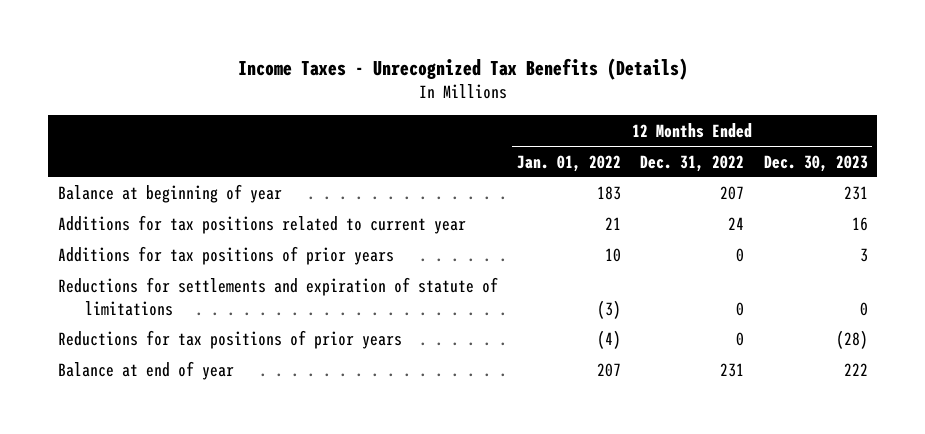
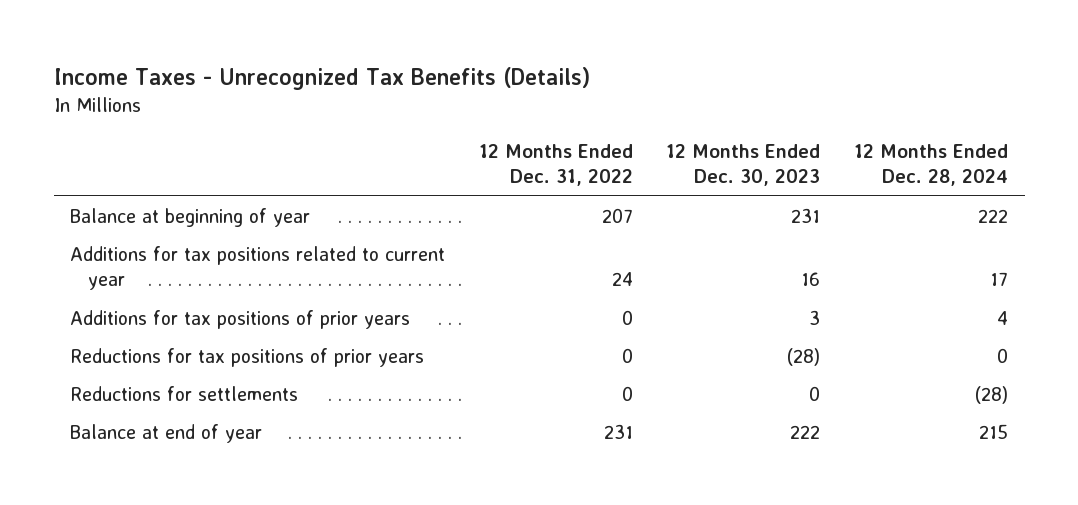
[517,154,622,172] Jan. 01, 2022 -> none
none -> [853,143,1008,187] 12 Months Ended Dec. 28, 2024
[57,277,498,316] Reductions for settlements and expiration of statute of limitations -> none
none -> [70,385,299,401] Reductions for settlements

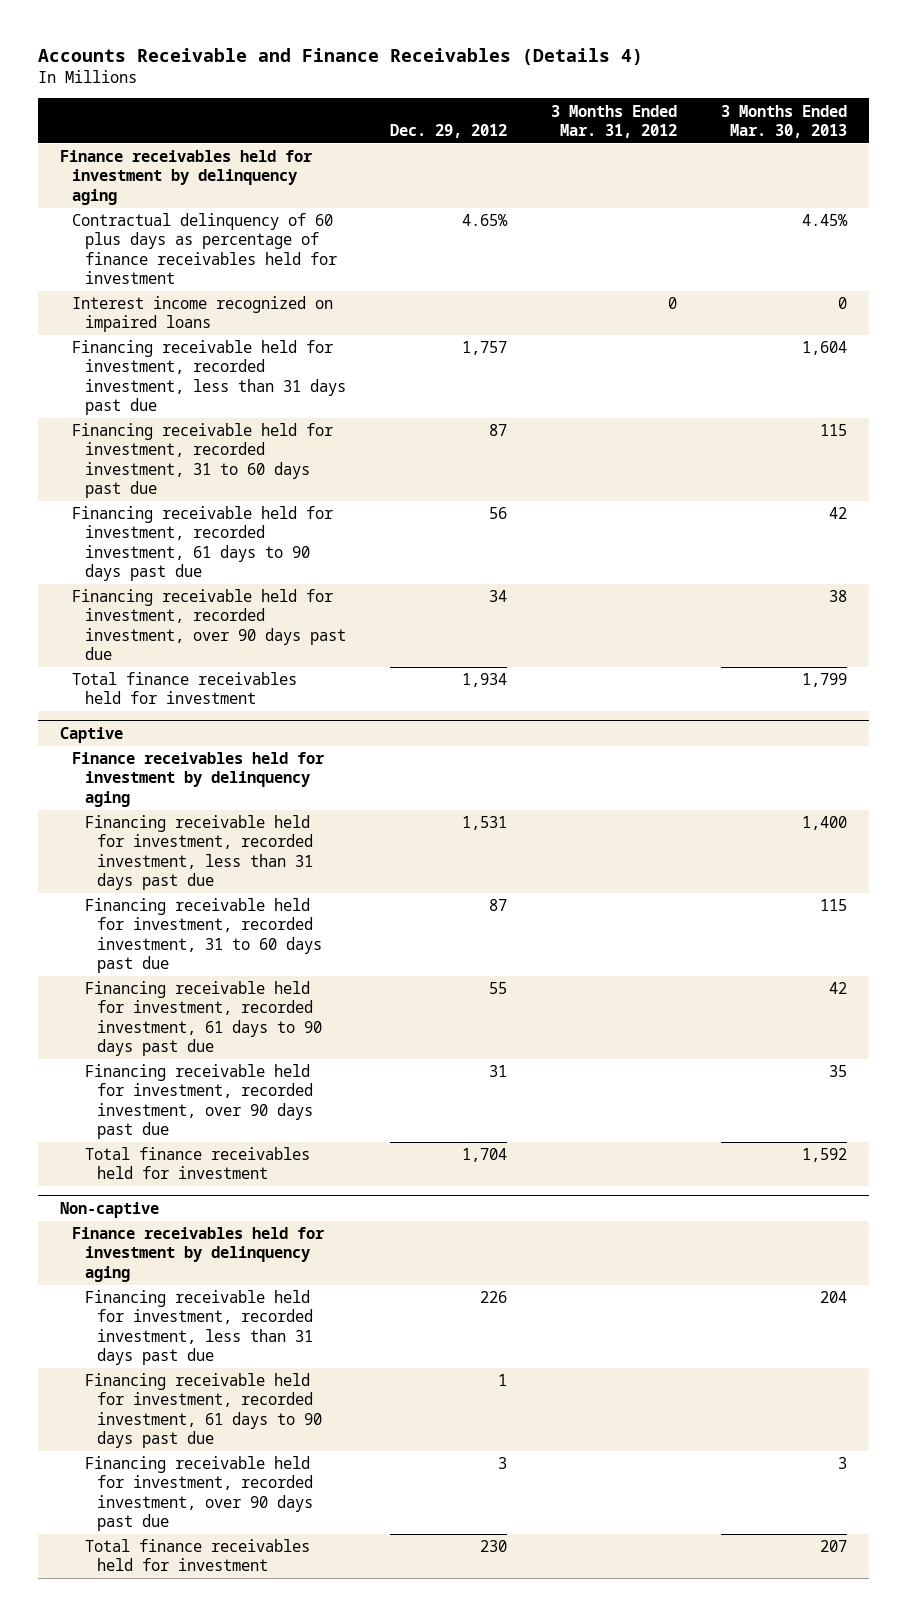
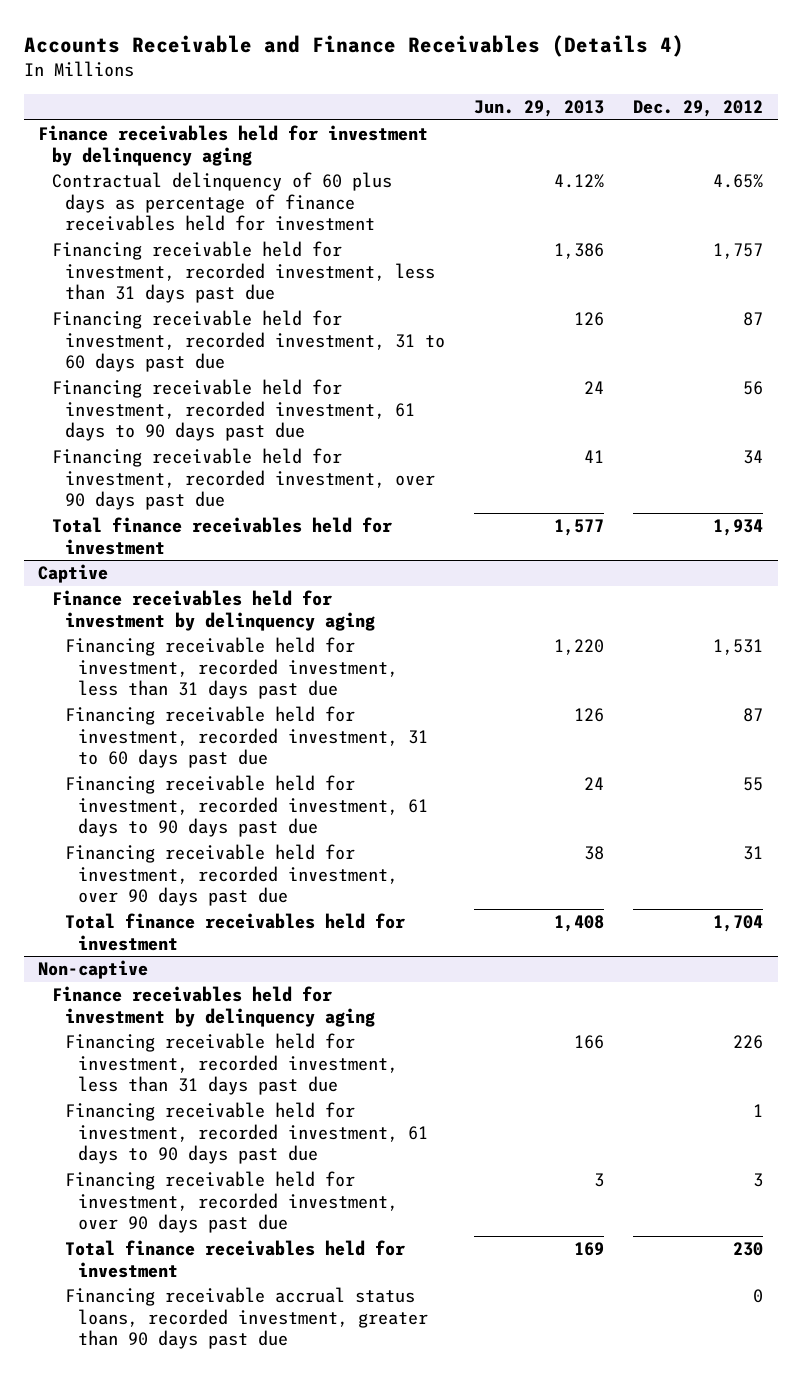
[550,104,677,138] 3 Months Ended Mar. 31, 2012 -> none
[721,104,848,138] 3 Months Ended Mar. 30, 2013 -> none
none -> [473,100,604,118] Jun. 29, 2013
[72,296,334,333] Interest income recognized on impaired loans -> none
none -> [64,1287,429,1350] Financing receivable accrual status loans, recorded investment, greater than 90 days past due

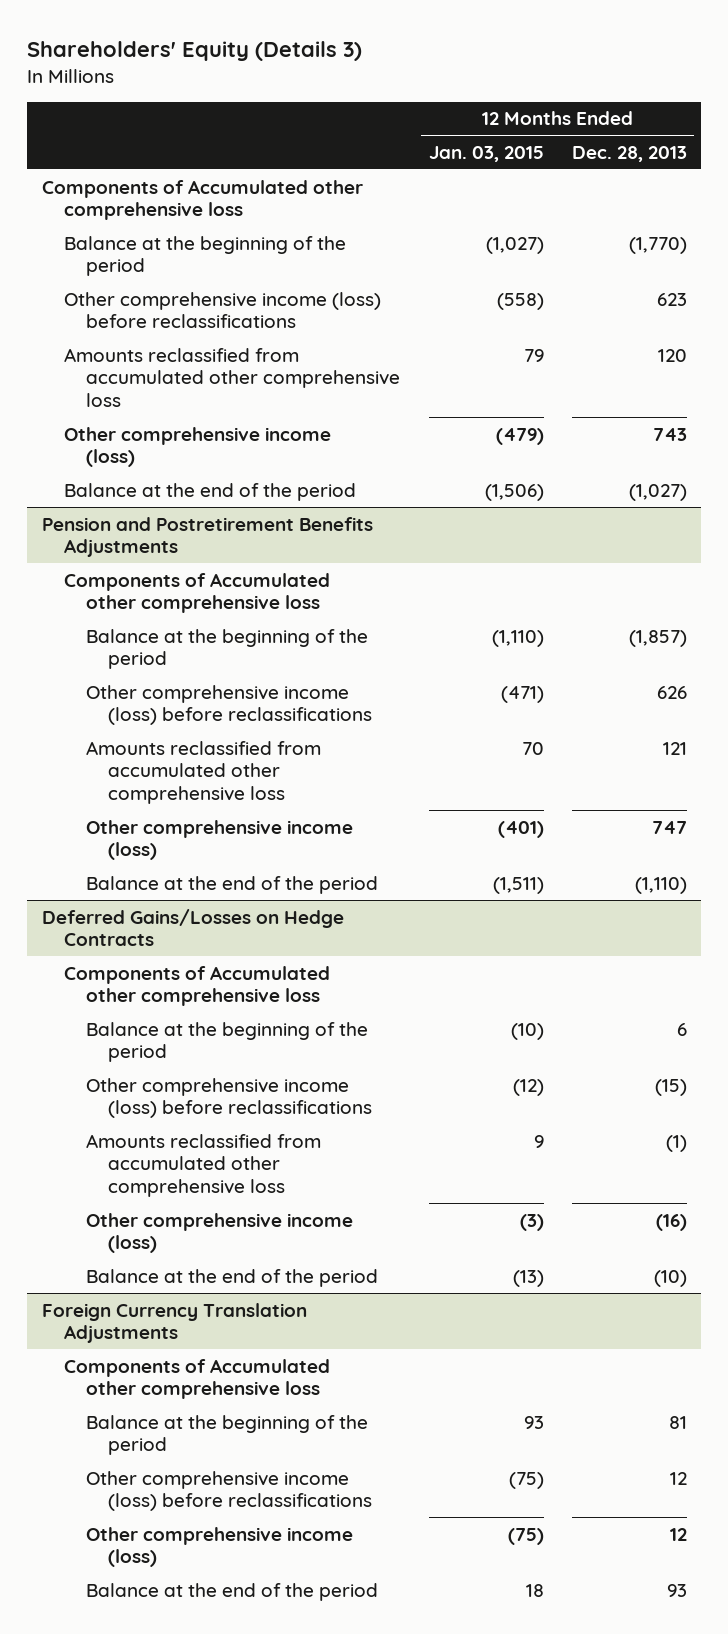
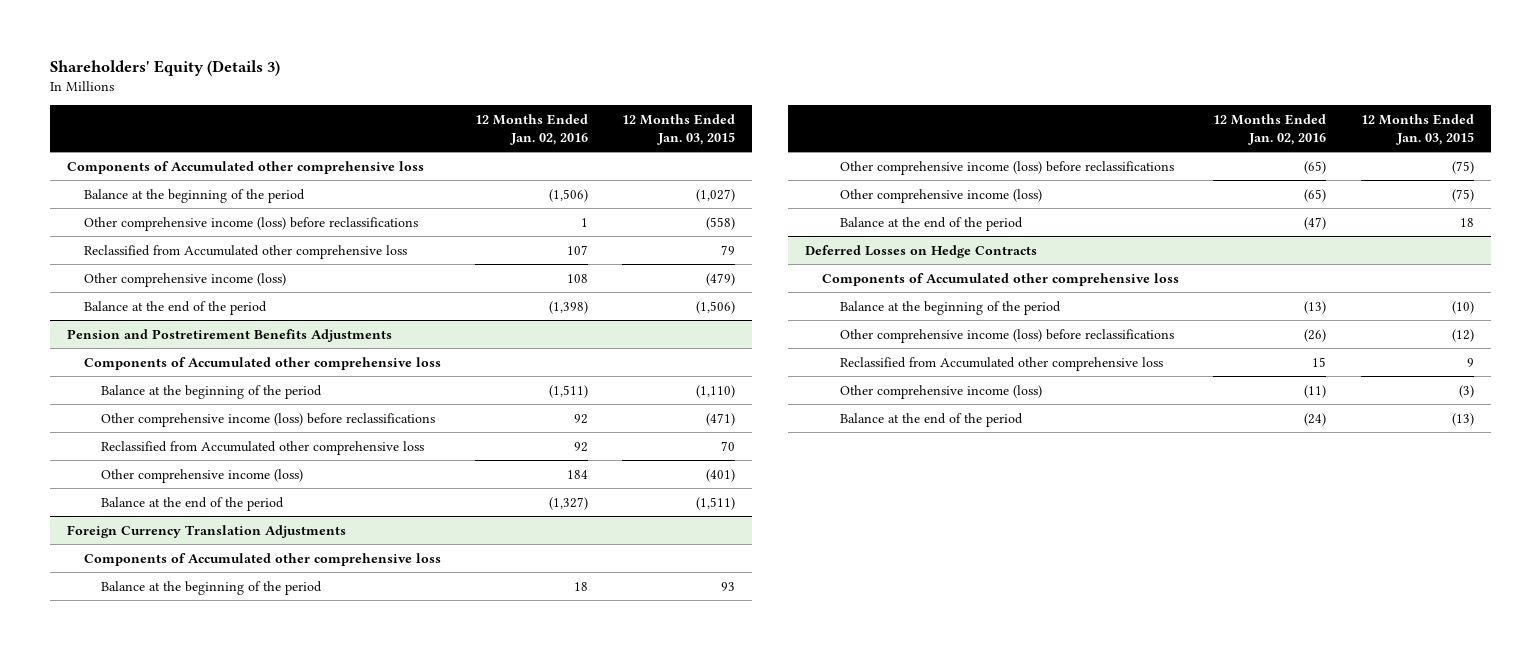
[571,145,687,162] Dec. 28, 2013 -> none
none -> [475,113,589,146] 12 Months Ended Jan. 02, 2016
[63,347,401,408] Amounts reclassified from accumulated other comprehensive loss -> [83,244,407,259] Reclassified from Accumulated other comprehensive loss
[86,740,322,805] Amounts reclassified from accumulated other comprehensive loss -> [101,440,425,455] Reclassified from Accumulated other comprehensive loss
[41,908,344,947] Deferred Gains/Losses on Hedge Contracts -> none
[63,965,330,1007] Components of Accumulated other comprehensive loss -> none
[86,1021,369,1063] Balance at the beginning of the period -> none
[86,1077,373,1119] Other comprehensive income (loss) before reclassifications -> none
[86,1133,322,1198] Amounts reclassified from accumulated other comprehensive loss -> none
[86,1212,354,1254] Other comprehensive income (loss) -> none
[86,1268,379,1287] Balance at the end of the period -> none
none -> [804,244,1037,258] Deferred Losses on Hedge Contracts
none -> [822,272,1180,286] Components of Accumulated other comprehensive loss
none -> [839,300,1061,315] Balance at the beginning of the period
none -> [839,328,1174,343] Other comprehensive income (loss) before reclassifications
none -> [839,356,1163,371] Reclassified from Accumulated other comprehensive loss
none -> [839,384,1042,399] Other comprehensive income (loss)
none -> [839,412,1023,427] Balance at the end of the period

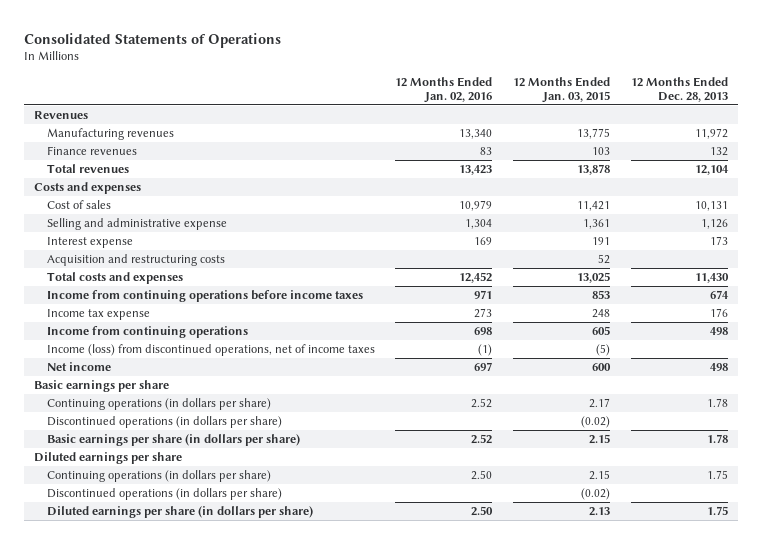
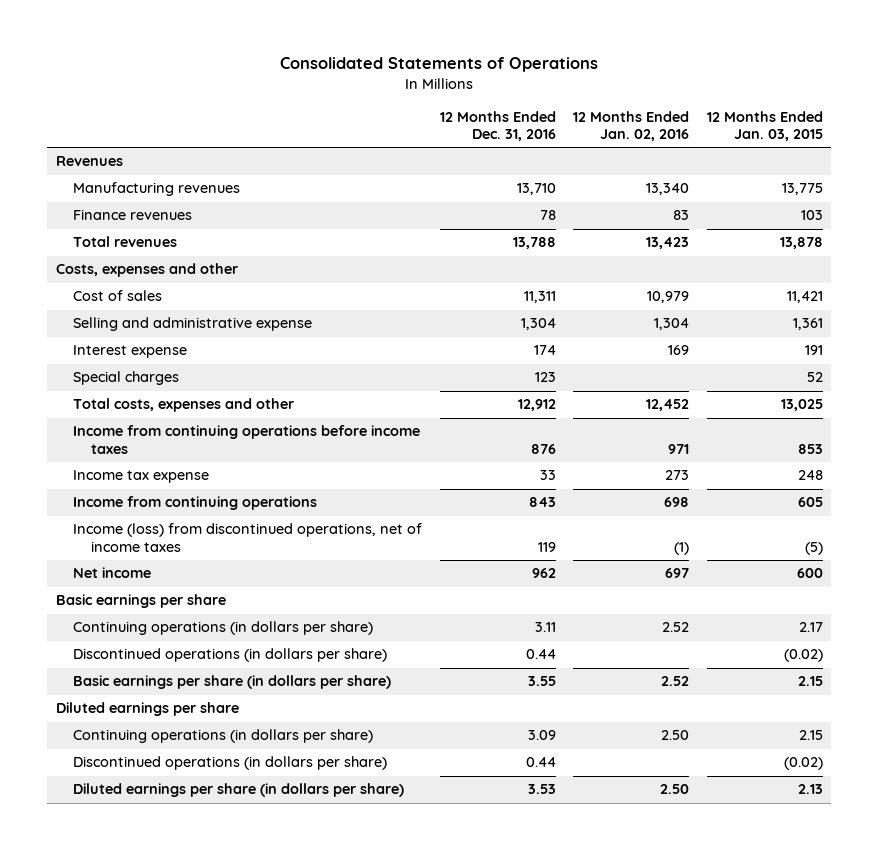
[630,76,728,103] 12 Months Ended Dec. 28, 2013 -> none
none -> [439,110,556,142] 12 Months Ended Dec. 31, 2016
[34,181,142,194] Costs and expenses -> [55,263,238,278] Costs, expenses and other
[46,253,225,266] Acquisition and restructuring costs -> none
none -> [73,371,180,386] Special charges
[46,271,183,284] Total costs and expenses -> [73,398,295,413] Total costs, expenses and other

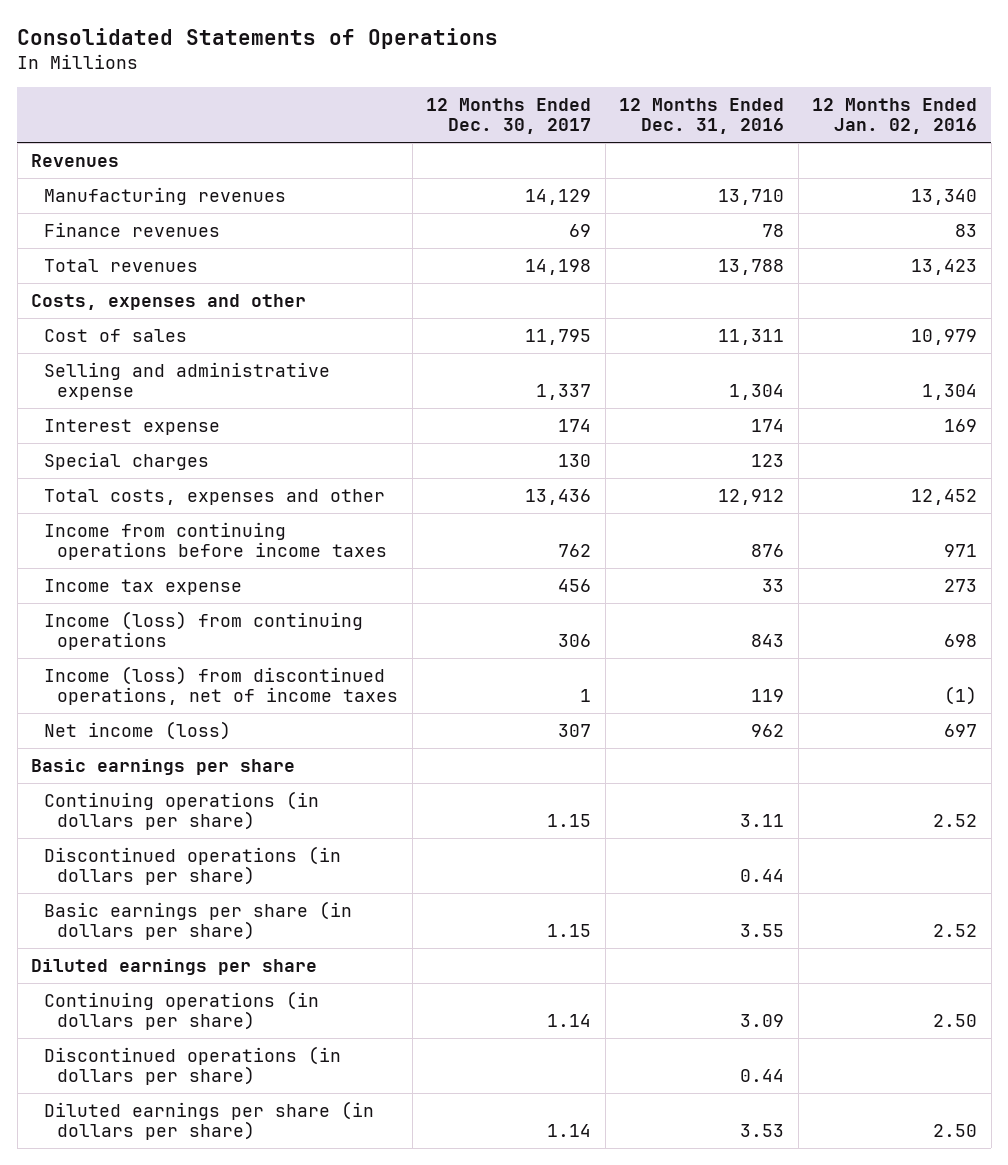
[706,110,823,142] 12 Months Ended Jan. 03, 2015 -> none
none -> [426,97,592,135] 12 Months Ended Dec. 30, 2017
[73,496,318,511] Income from continuing operations -> [44,610,364,651] Income (loss) from continuing operations
[73,567,152,579] Net income -> [44,720,232,740] Net income (loss)

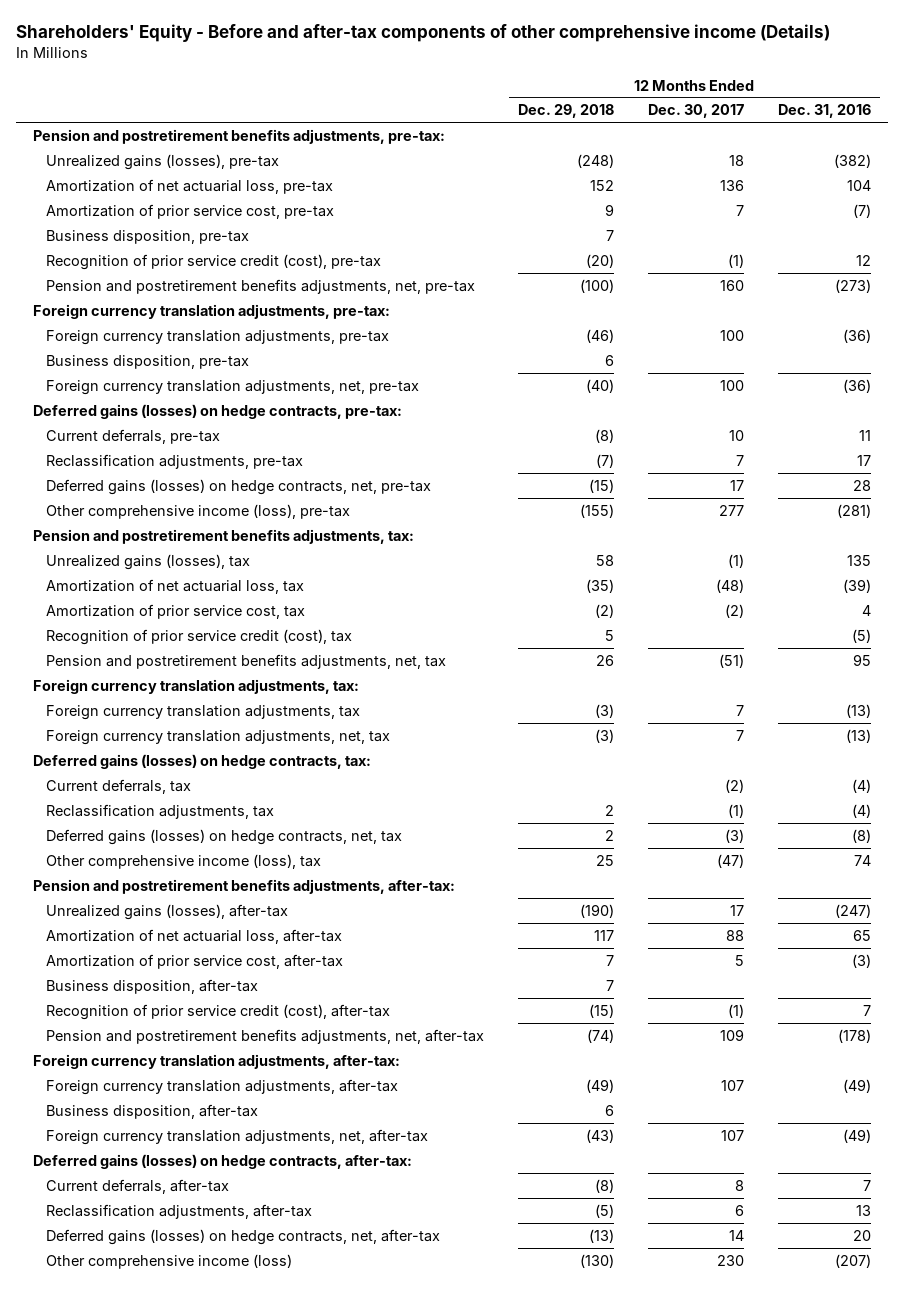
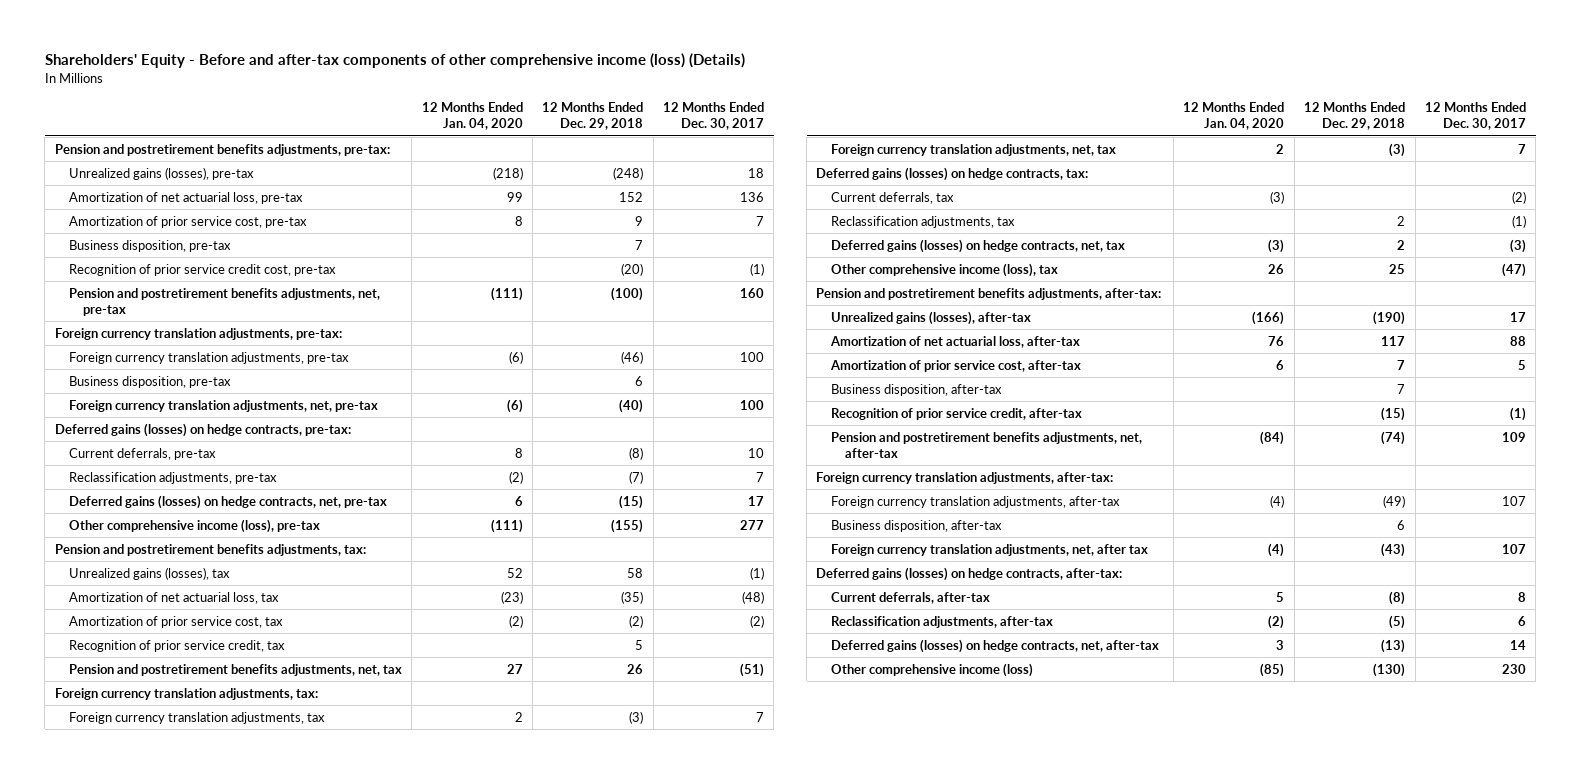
[15,24,830,43] Shareholders' Equity - Before and after-tax components of other comprehensive income (Details) -> [44,53,745,69] Shareholders' Equity - Before and after-tax components of other comprehensive income (loss) (Details)
[778,104,872,119] Dec. 31, 2016 -> none
none -> [421,102,523,131] 12 Months Ended Jan. 04, 2020
[45,253,381,270] Recognition of prior service credit (cost), pre-tax -> [68,263,336,276] Recognition of prior service credit cost, pre-tax
[45,628,352,645] Recognition of prior service credit (cost), tax -> [68,639,285,652] Recognition of prior service credit, tax
[45,1003,390,1020] Recognition of prior service credit (cost), after-tax -> [830,407,1082,420] Recognition of prior service credit, after-tax
[45,1128,428,1145] Foreign currency translation adjustments, net, after-tax -> [830,543,1148,556] Foreign currency translation adjustments, net, after tax

